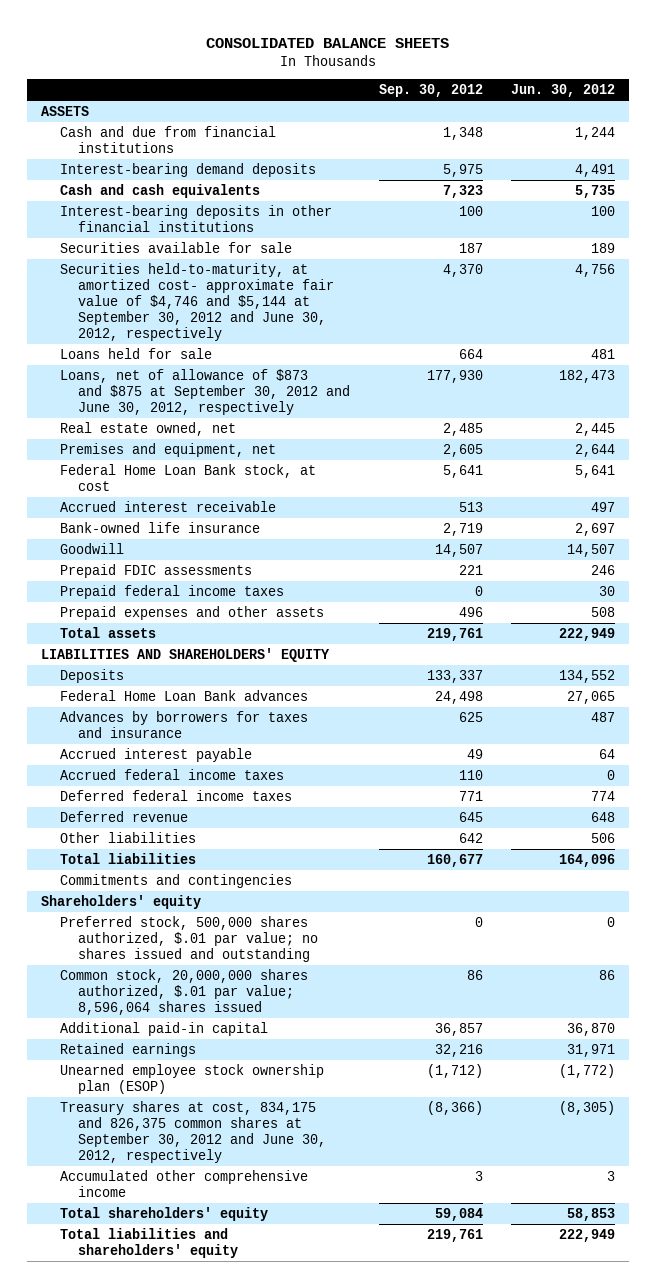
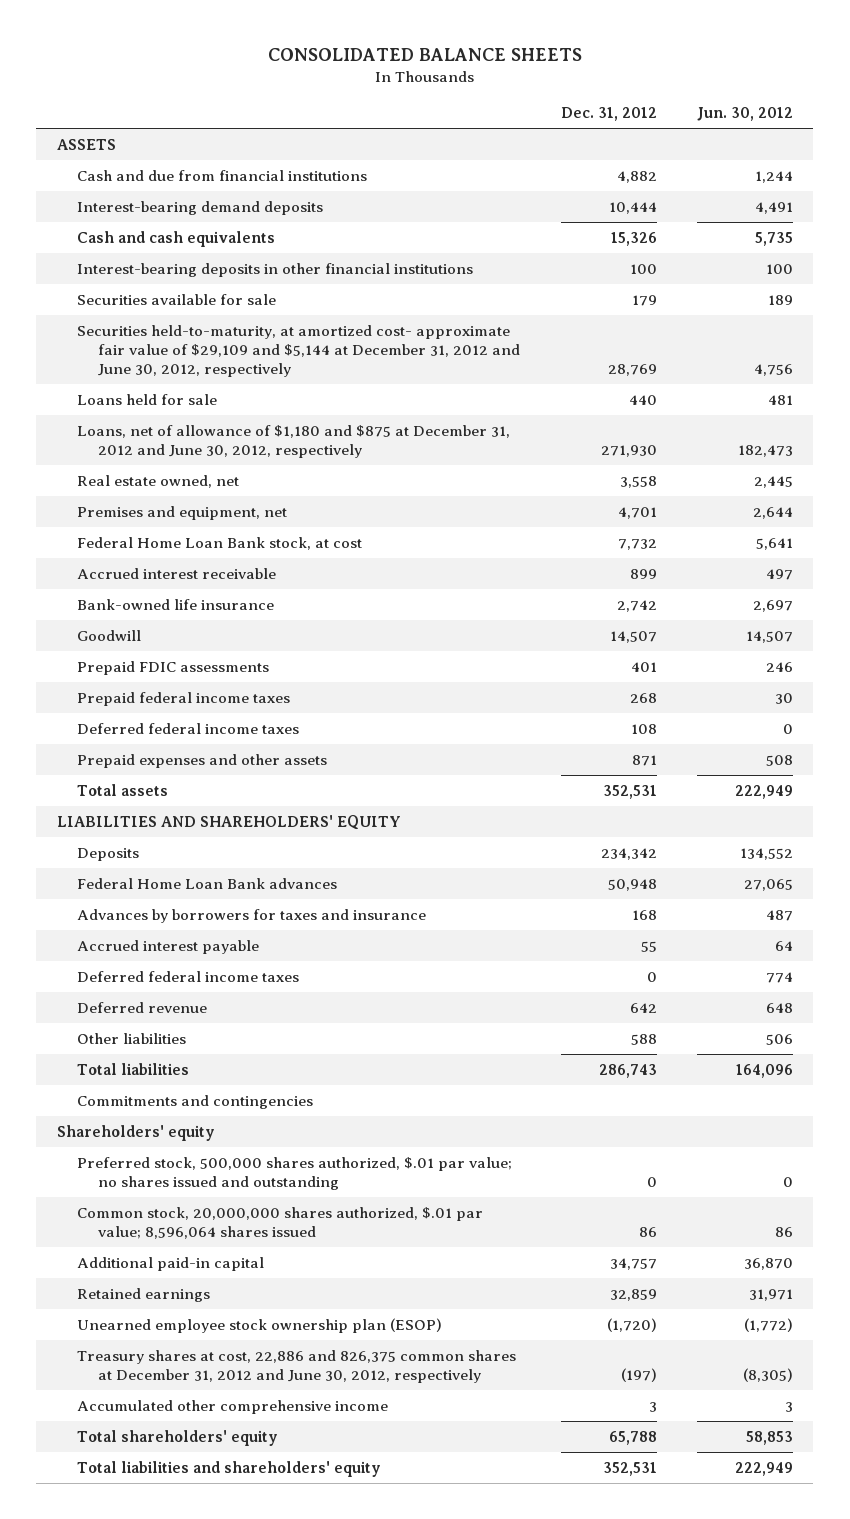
[378,84,483,98] Sep. 30, 2012 -> none
none -> [560,107,657,122] Dec. 31, 2012
[59,262,335,342] Securities held-to-maturity, at amortized cost- approximate fair value of $4,746 and $5,144 at September 30, 2012 and June 30, 2012, respectively -> [77,325,521,378] Securities held-to-maturity, at amortized cost- approximate fair value of $29,109 and $5,144 at December 31, 2012 and June 30, 2012, respectively
[59,368,351,416] Loans, net of allowance of $873 and $875 at September 30, 2012 and June 30, 2012, respectively -> [77,425,511,459] Loans, net of allowance of $1,180 and $875 at December 31, 2012 and June 30, 2012, respectively
none -> [77,723,300,735] Deferred federal income taxes
[59,768,284,780] Accrued federal income taxes -> none
[59,1100,327,1164] Treasury shares at cost, 834,175 and 826,375 common shares at September 30, 2012 and June 30, 2012, respectively -> [77,1350,517,1384] Treasury shares at cost, 22,886 and 826,375 common shares at December 31, 2012 and June 30, 2012, respectively

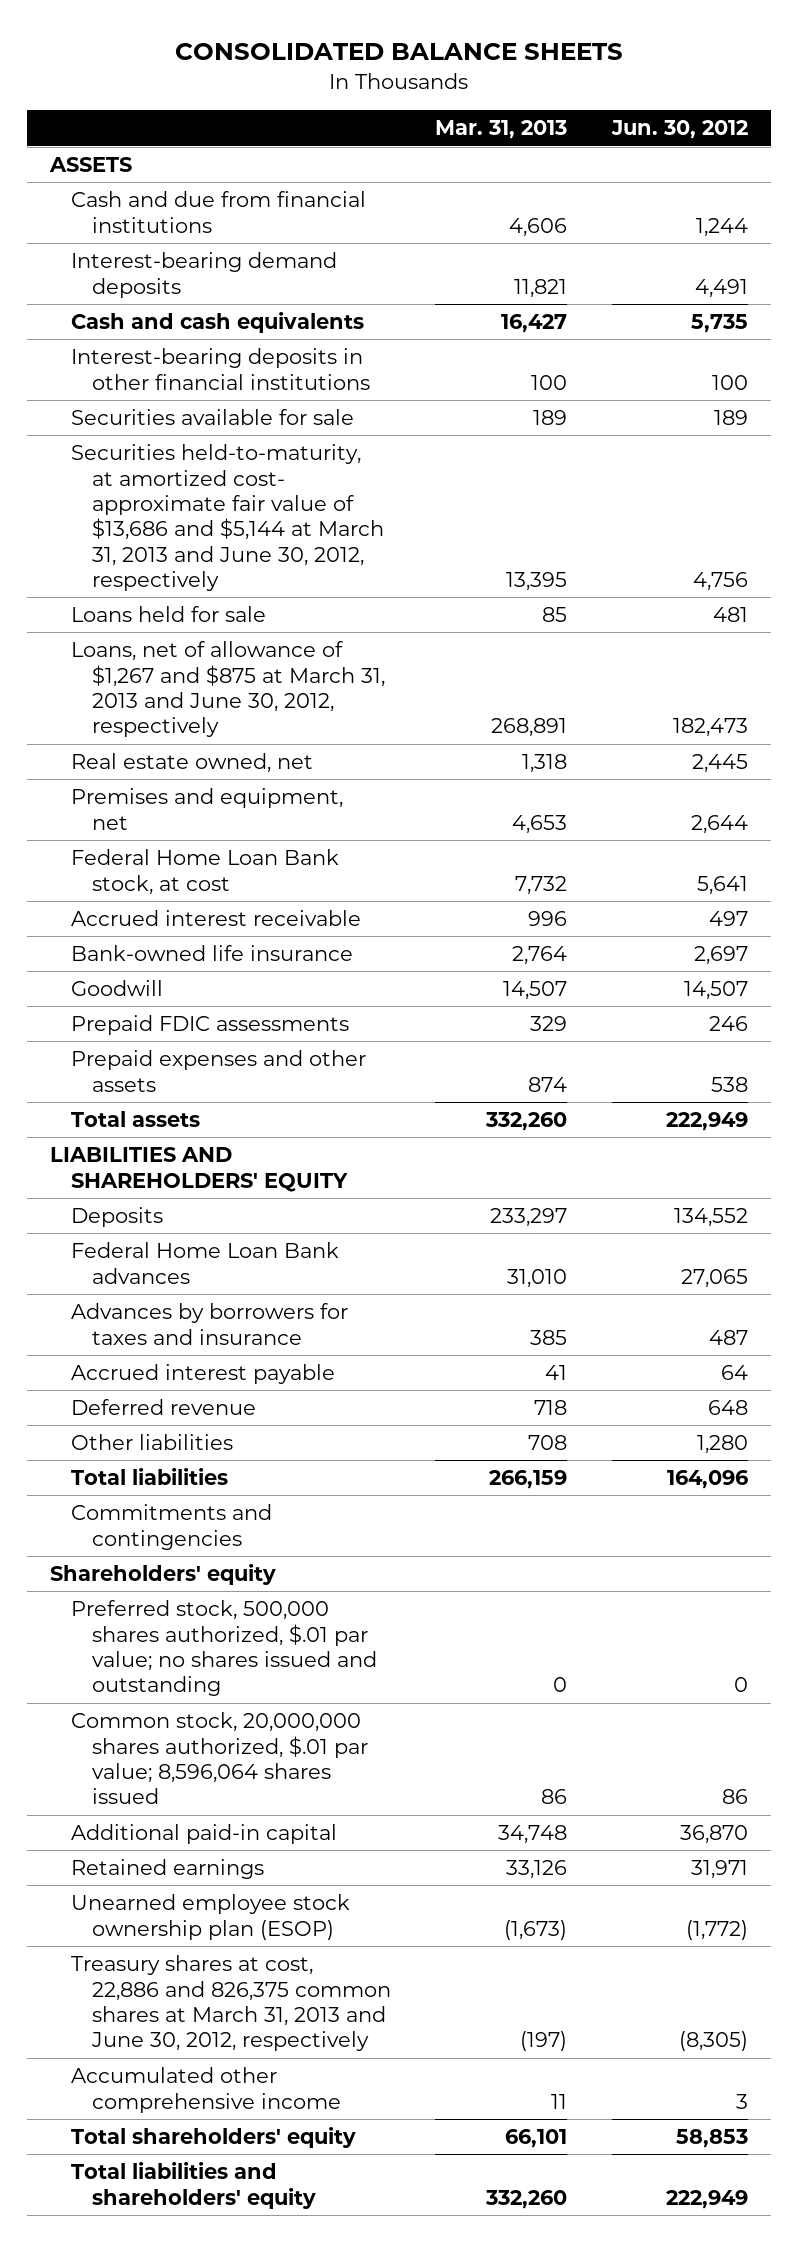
[560,107,657,122] Dec. 31, 2012 -> none
none -> [435,120,568,140] Mar. 31, 2013
[77,325,521,378] Securities held-to-maturity, at amortized cost- approximate fair value of $29,109 and $5,144 at December 31, 2012 and June 30, 2012, respectively -> [70,444,384,592] Securities held-to-maturity, at amortized cost- approximate fair value of $13,686 and $5,144 at March 31, 2013 and June 30, 2012, respectively
[77,425,511,459] Loans, net of allowance of $1,180 and $875 at December 31, 2012 and June 30, 2012, respectively -> [70,641,385,738] Loans, net of allowance of $1,267 and $875 at March 31, 2013 and June 30, 2012, respectively
[77,692,291,707] Prepaid federal income taxes -> none
[77,723,300,735] Deferred federal income taxes -> none
[766,755,794,767] 508 -> [711,1076,749,1092] 538
[77,971,300,983] Deferred federal income taxes -> none
[766,1034,794,1046] 506 -> [697,1435,749,1455] 1,280
[77,1350,517,1384] Treasury shares at cost, 22,886 and 826,375 common shares at December 31, 2012 and June 30, 2012, respectively -> [70,1955,391,2052] Treasury shares at cost, 22,886 and 826,375 common shares at March 31, 2013 and June 30, 2012, respectively

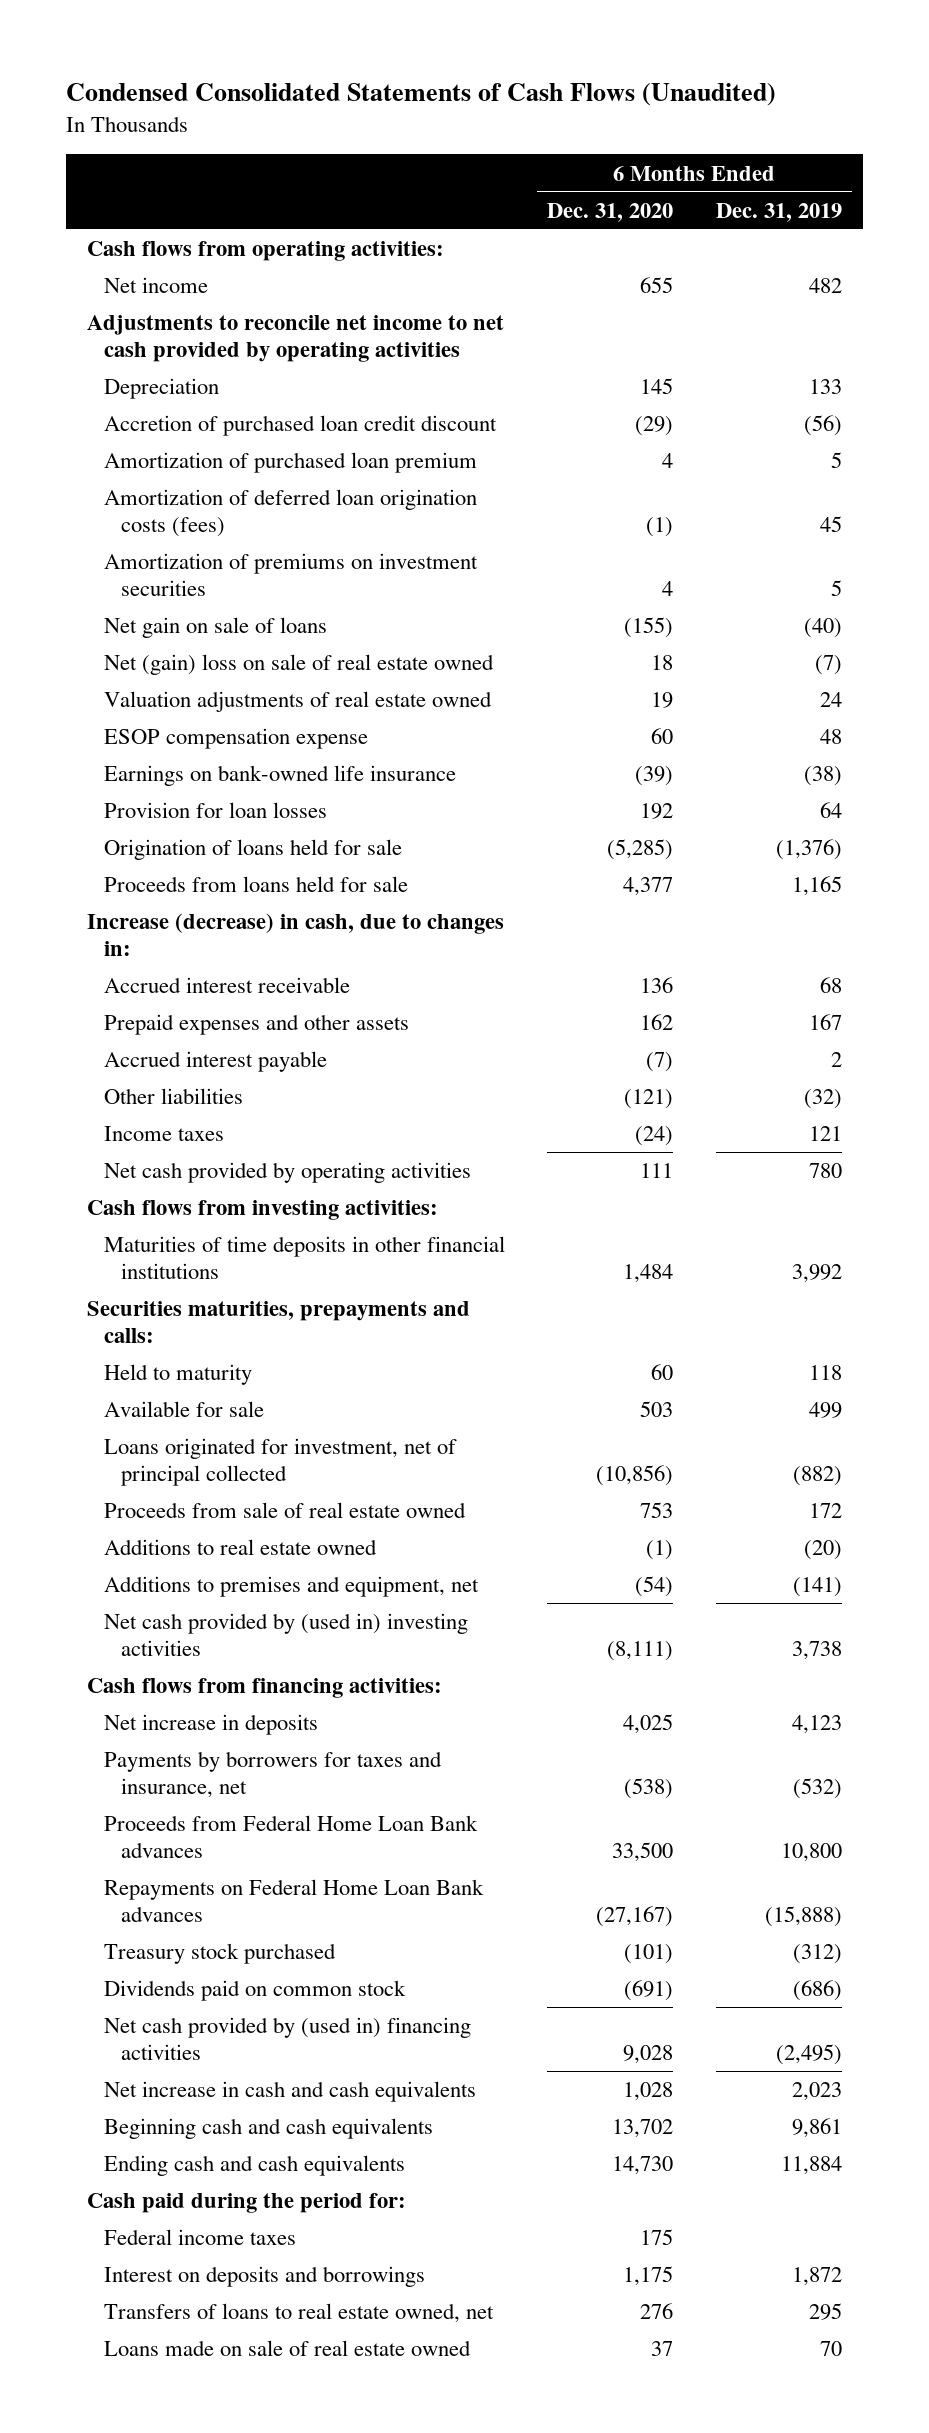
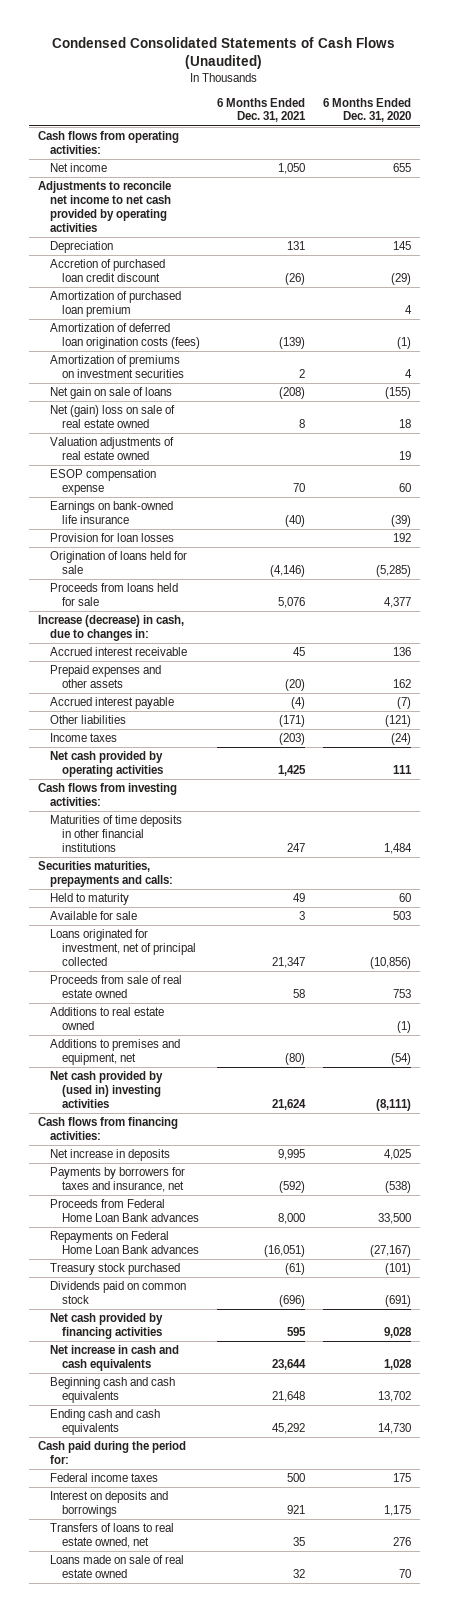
[715,202,842,222] Dec. 31, 2019 -> none
none -> [217,97,307,123] 6 Months Ended Dec. 31, 2021
[103,2017,471,2060] Net cash provided by (used in) financing activities -> [50,1313,164,1340] Net cash provided by financing activities
[651,2341,674,2357] 37 -> [398,1569,411,1579] 70

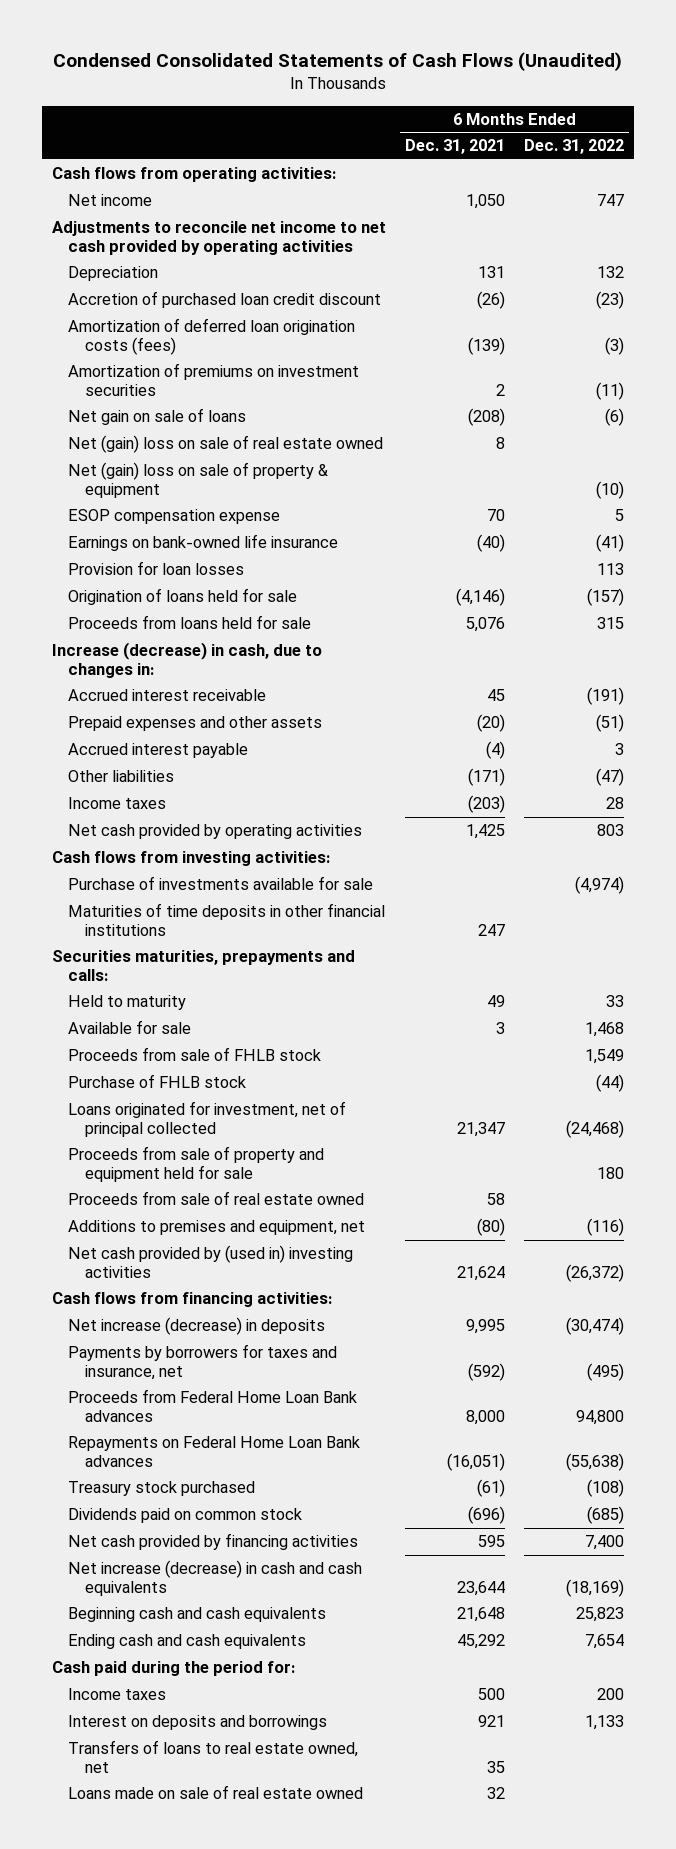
[322,97,411,123] 6 Months Ended Dec. 31, 2020 -> none
none -> [524,139,625,155] Dec. 31, 2022
[50,291,182,318] Amortization of purchased loan premium -> none
[50,437,175,461] Valuation adjustments of real estate owned -> none
none -> [68,462,329,498] Net (gain) loss on sale of property & equipment
none -> [68,876,374,891] Purchase of investments available for sale
none -> [68,1047,322,1062] Proceeds from sale of FHLB stock
none -> [68,1074,247,1089] Purchase of FHLB stock
none -> [68,1146,325,1182] Proceeds from sale of property and equipment held for sale
[50,1007,165,1031] Additions to real estate owned -> none
[50,1149,171,1162] Net increase in deposits -> [68,1317,326,1336] Net increase (decrease) in deposits
[50,1345,180,1372] Net increase in cash and cash equivalents -> [68,1560,363,1596] Net increase (decrease) in cash and cash equivalents
[50,1473,159,1483] Federal income taxes -> [68,1688,167,1701] Income taxes

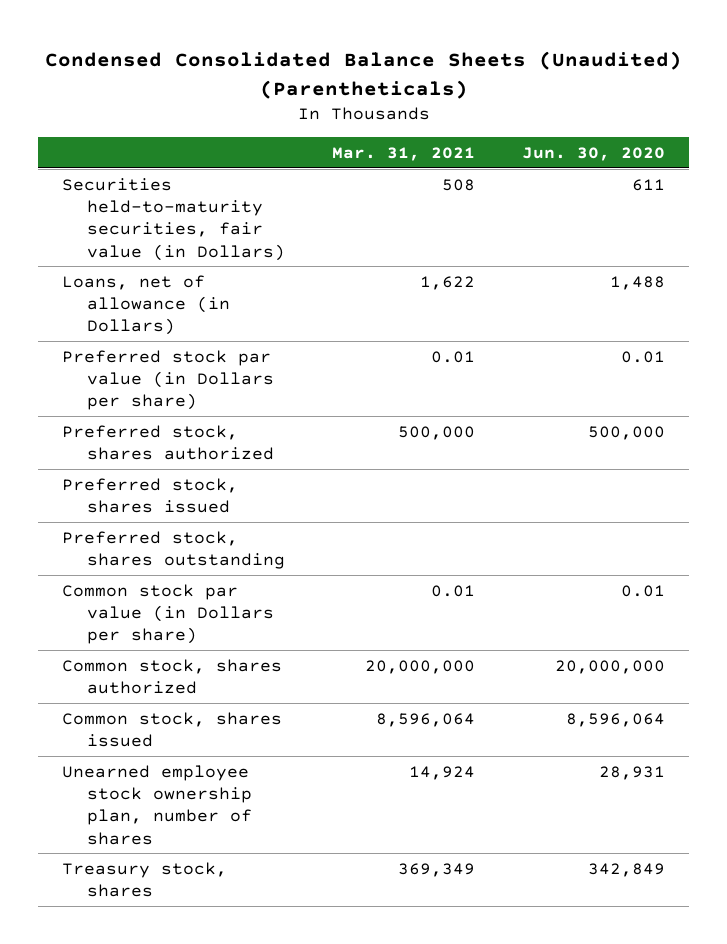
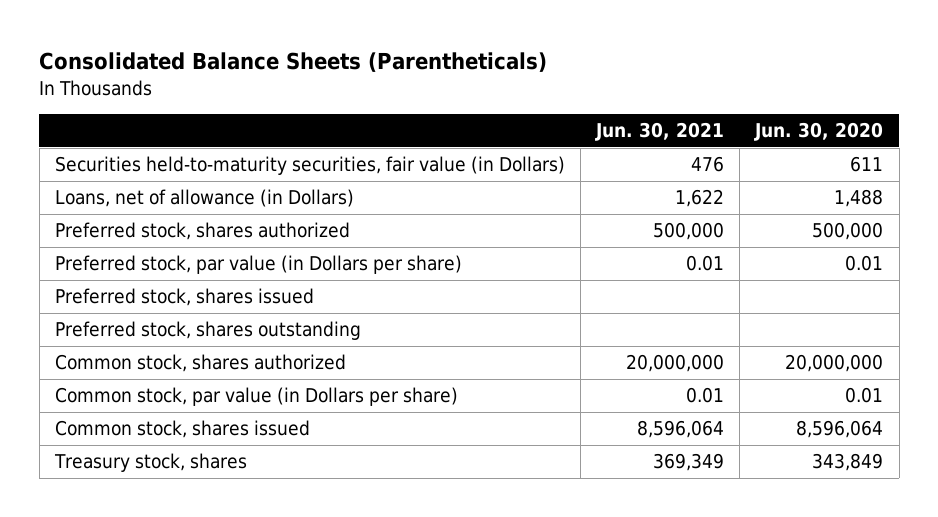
[44,51,682,99] Condensed Consolidated Balance Sheets (Unaudited) (Parentheticals) -> [39,51,548,72] Consolidated Balance Sheets (Parentheticals)
[332,146,476,161] Mar. 31, 2021 -> none
none -> [595,122,725,142] Jun. 30, 2021
[61,349,274,411] Preferred stock par value (in Dollars per share) -> none
none -> [54,255,462,275] Preferred stock, par value (in Dollars per share)
[61,583,274,645] Common stock par value (in Dollars per share) -> none
none -> [54,387,458,407] Common stock, par value (in Dollars per share)
[61,764,252,845] Unearned employee stock ownership plan, number of shares -> none
[588,862,666,877] 342,849 -> [812,453,884,472] 343,849

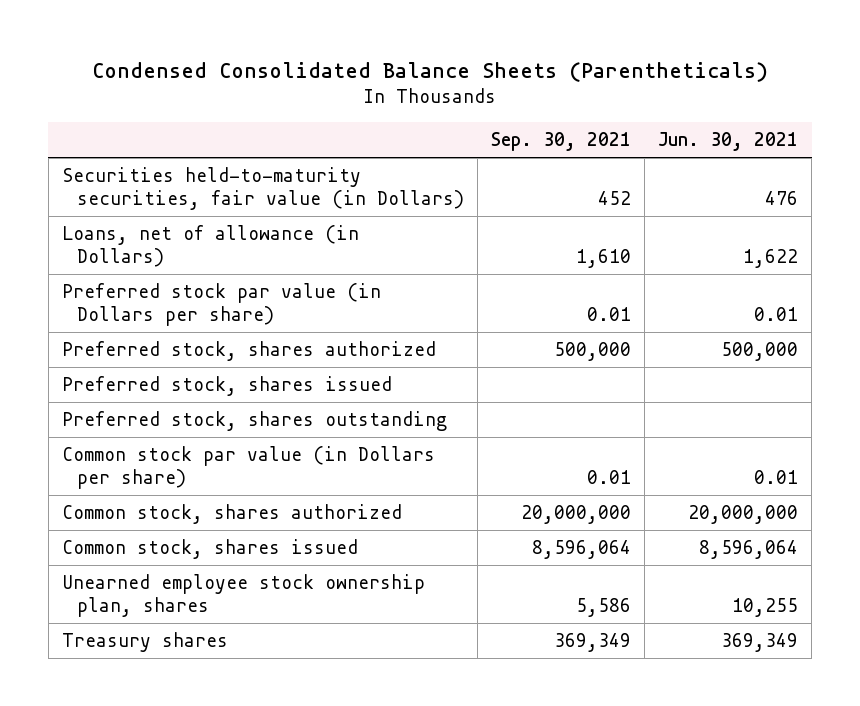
[39,51,548,72] Consolidated Balance Sheets (Parentheticals) -> [92,61,769,82] Condensed Consolidated Balance Sheets (Parentheticals)
[754,122,884,142] Jun. 30, 2020 -> none
none -> [491,132,632,152] Sep. 30, 2021
none -> [61,283,381,327] Preferred stock par value (in Dollars per share)
[54,255,462,275] Preferred stock, par value (in Dollars per share) -> none
none -> [61,446,435,490] Common stock par value (in Dollars per share)
[54,387,458,407] Common stock, par value (in Dollars per share) -> none
none -> [61,574,425,618] Unearned employee stock ownership plan, shares
[53,453,247,473] Treasury stock, shares -> [61,632,228,653] Treasury shares

